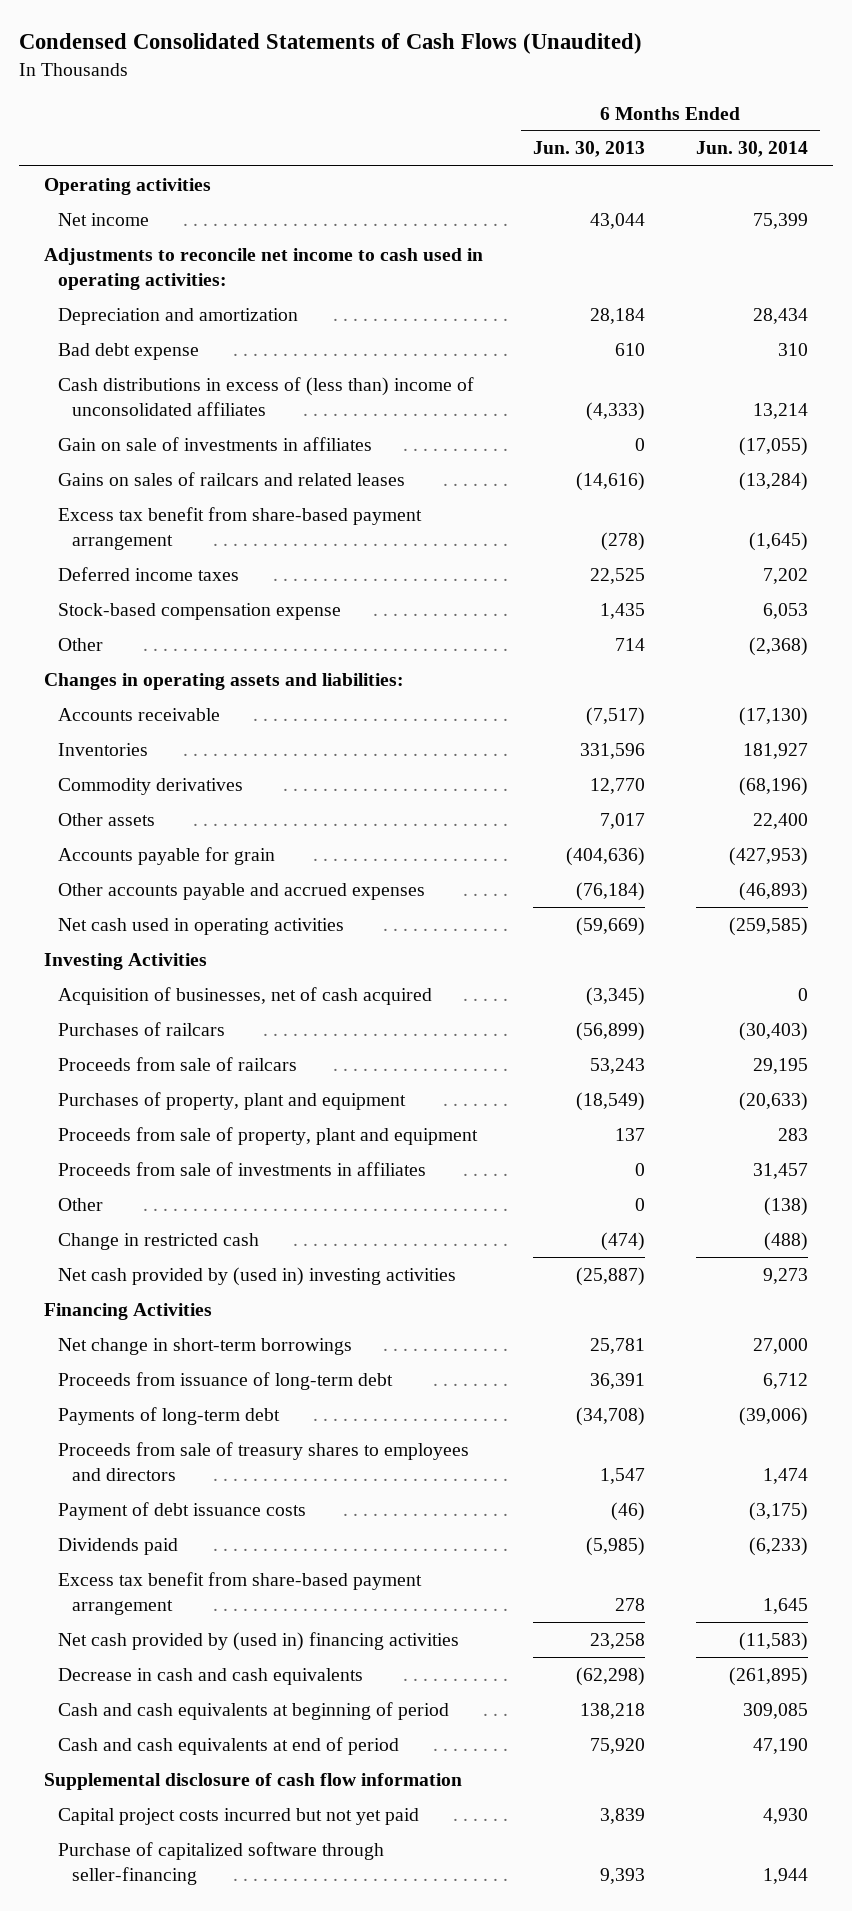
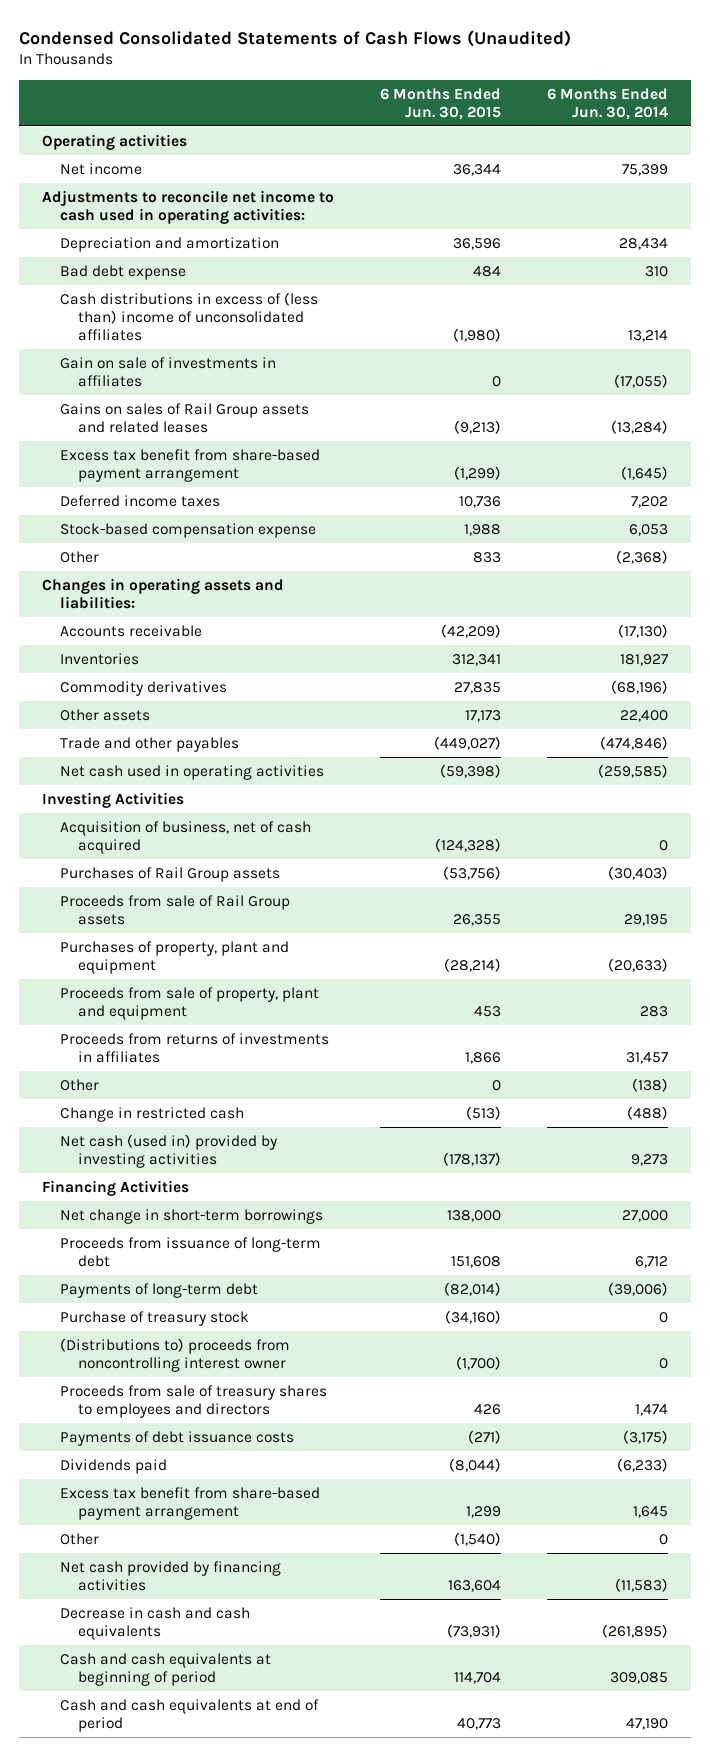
[533,141,646,158] Jun. 30, 2013 -> none
none -> [380,87,502,120] 6 Months Ended Jun. 30, 2015
[58,471,406,486] Gains on sales of railcars and related leases -> [60,402,310,433] Gains on sales of Rail Group assets and related leases
[58,846,276,865] Accounts payable for grain -> none
[58,882,426,900] Other accounts payable and accrued expenses -> none
none -> [60,736,240,752] Trade and other payables
[58,986,433,1005] Acquisition of businesses, net of cash acquired -> [60,820,312,854] Acquisition of business, net of cash acquired
[58,1021,226,1036] Purchases of railcars -> [60,866,281,882] Purchases of Rail Group assets
[58,1056,298,1071] Proceeds from sale of railcars -> [60,894,291,925] Proceeds from sale of Rail Group assets
[58,1161,427,1176] Proceeds from sale of investments in affiliates -> [60,1032,330,1063] Proceeds from returns of investments in affiliates
[58,1266,457,1286] Net cash provided by (used in) investing activities -> [60,1133,278,1168] Net cash (used in) provided by investing activities
none -> [60,1310,250,1326] Purchase of treasury stock
none -> [60,1337,291,1372] (Distributions to) proceeds from noncontrolling interest owner
[58,1501,307,1520] Payment of debt issuance costs -> [60,1430,295,1446] Payments of debt issuance costs
none -> [60,1532,100,1545] Other
[58,1631,460,1651] Net cash provided by (used in) financing activities -> [60,1560,282,1591] Net cash provided by financing activities
[44,1772,463,1790] Supplemental disclosure of cash flow information -> none
[58,1807,420,1825] Capital project costs incurred but not yet paid -> none
[58,1841,385,1885] Purchase of capitalized software through seller-financing -> none

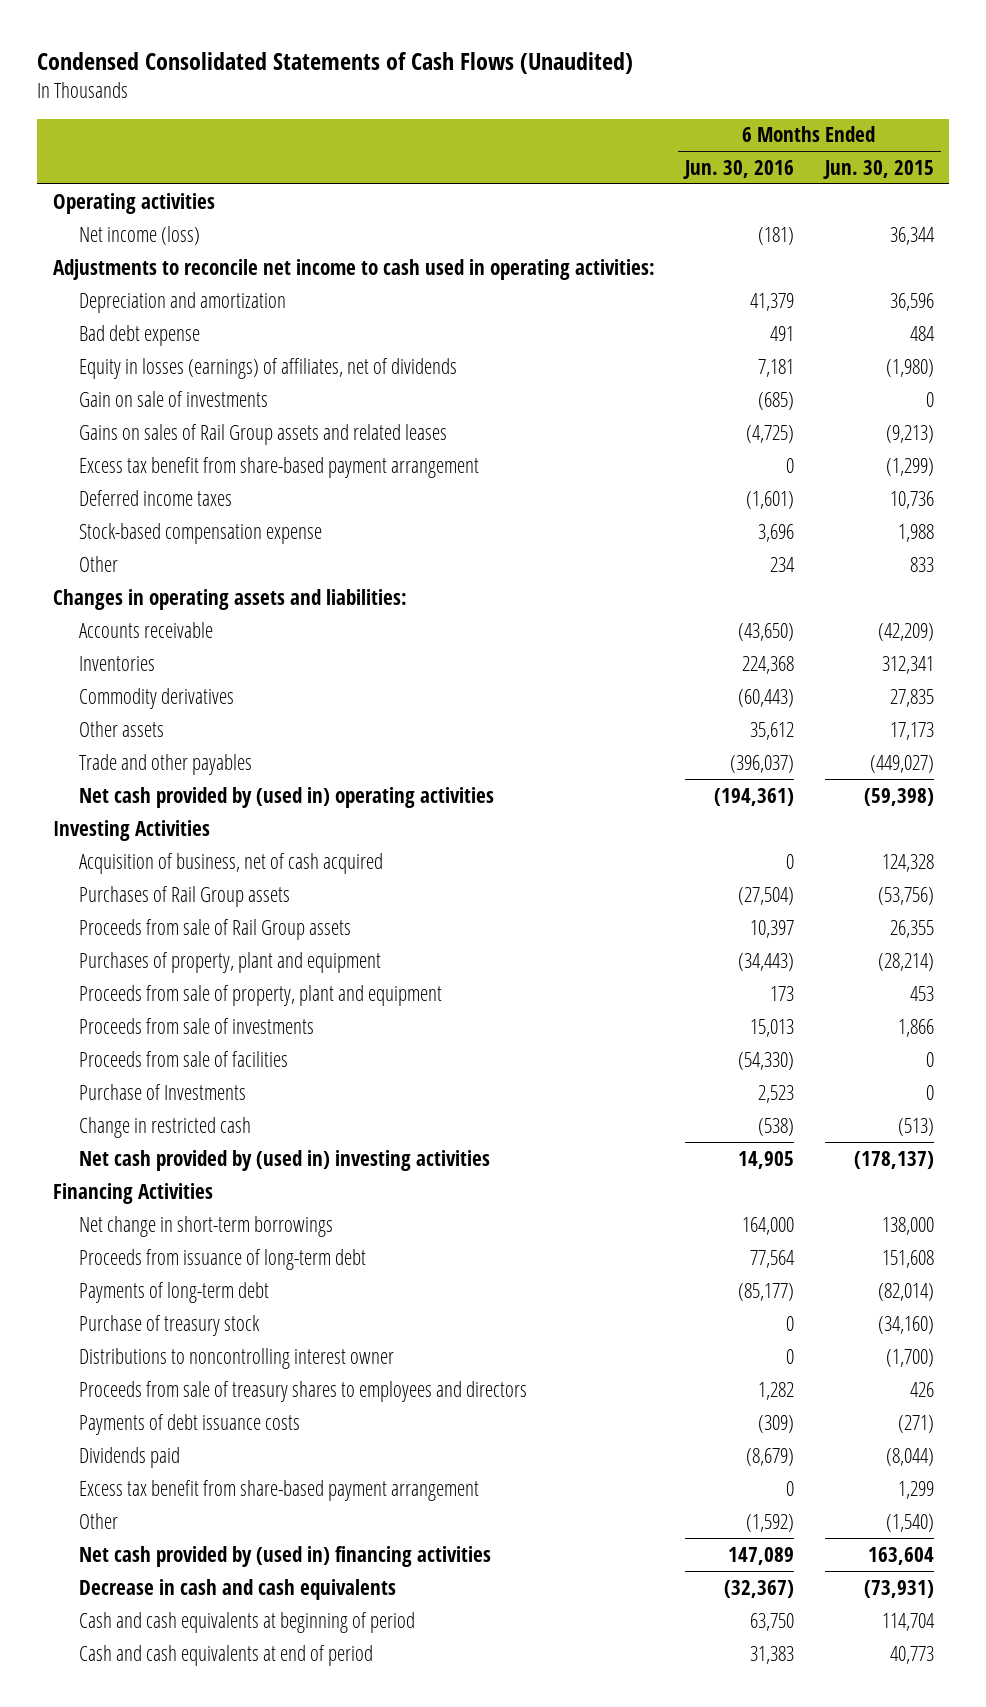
[546,87,668,120] 6 Months Ended Jun. 30, 2014 -> none
none -> [683,159,795,179] Jun. 30, 2016
[60,162,143,175] Net income -> [79,225,201,245] Net income (loss)
[60,291,319,341] Cash distributions in excess of (less than) income of unconsolidated affiliates -> [79,357,458,379] Equity in losses (earnings) of affiliates, net of dividends
[60,356,277,387] Gain on sale of investments in affiliates -> [79,390,269,407] Gain on sale of investments
[60,764,325,780] Net cash used in operating activities -> [79,786,495,808] Net cash provided by (used in) operating activities
[435,837,502,852] (124,328) -> [881,853,934,872] 124,328
[60,1032,330,1063] Proceeds from returns of investments in affiliates -> [79,1017,315,1034] Proceeds from sale of investments
none -> [79,1050,289,1067] Proceeds from sale of facilities
[60,1078,100,1091] Other -> [79,1083,247,1100] Purchase of Investments
[60,1133,278,1168] Net cash (used in) provided by investing activities -> [79,1149,491,1171] Net cash provided by (used in) investing activities
[60,1337,291,1372] (Distributions to) proceeds from noncontrolling interest owner -> [79,1347,395,1369] Distributions to noncontrolling interest owner
[60,1560,282,1591] Net cash provided by financing activities -> [79,1545,492,1567] Net cash provided by (used in) financing activities

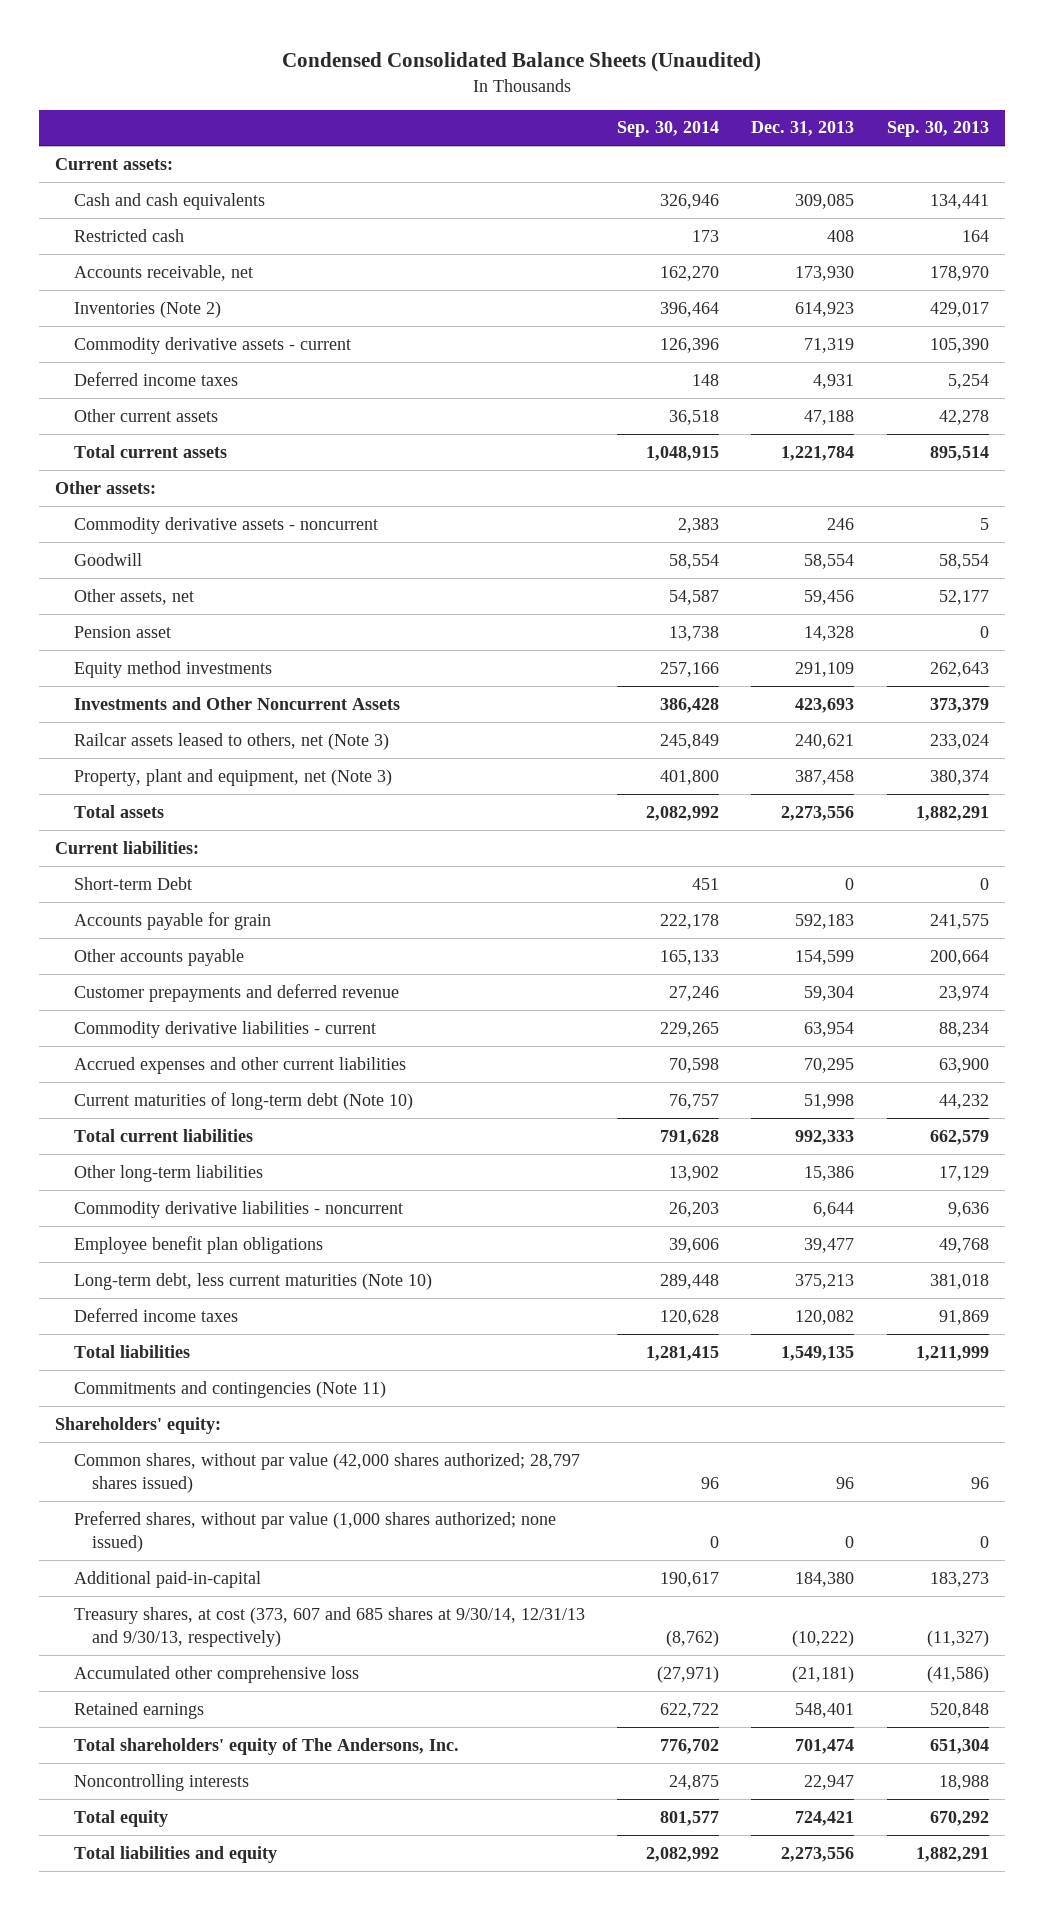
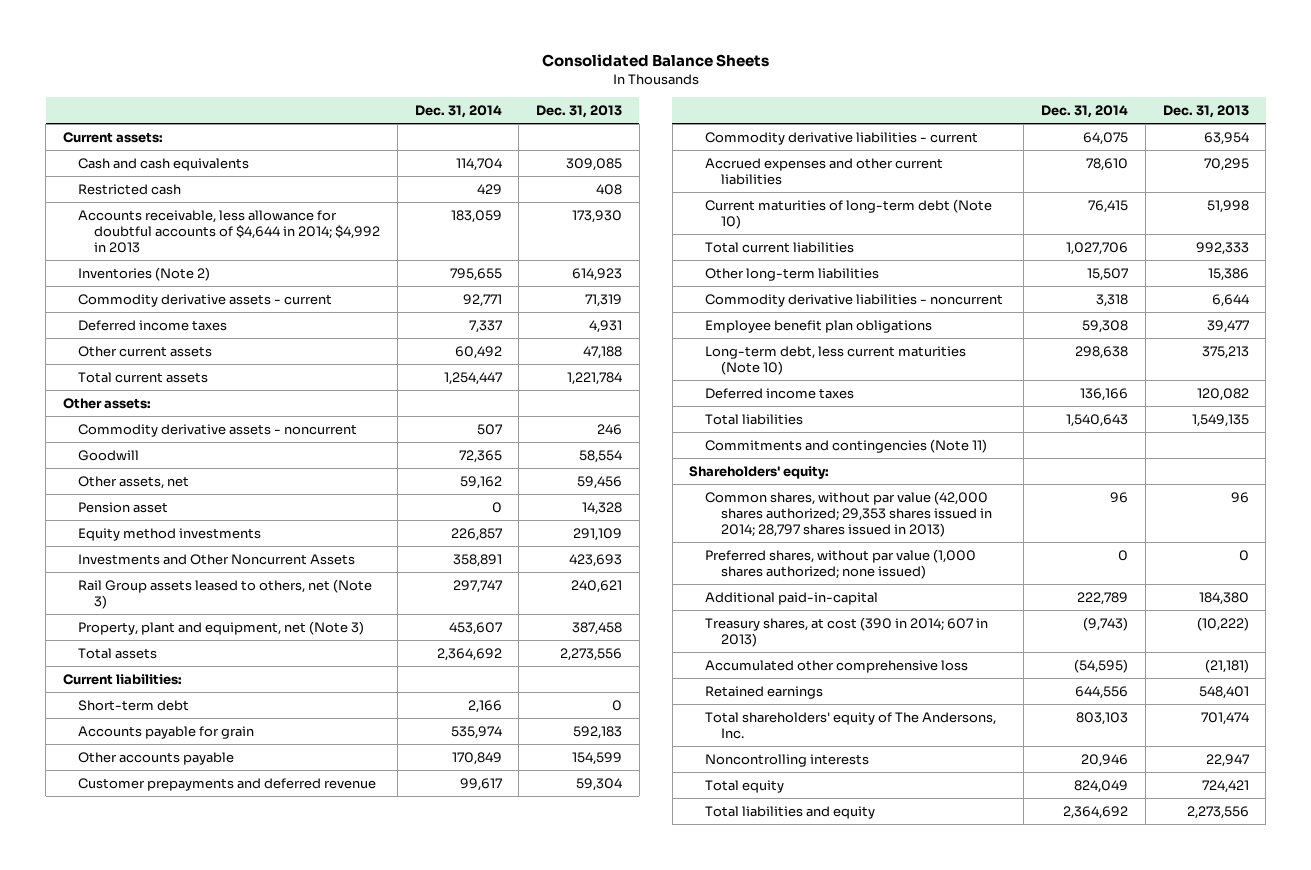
[282,52,762,73] Condensed Consolidated Balance Sheets (Unaudited) -> [541,54,769,68] Consolidated Balance Sheets
[617,121,720,138] Sep. 30, 2014 -> none
[886,121,989,138] Sep. 30, 2013 -> none
none -> [414,105,502,119] Dec. 31, 2014
[73,264,253,281] Accounts receivable, net -> [78,209,381,253] Accounts receivable, less allowance for doubtful accounts of $4,644 in 2014; $4,992 in 2013
[73,732,389,750] Railcar assets leased to others, net (Note 3) -> [78,578,373,609] Rail Group assets leased to others, net (Note 3)
[73,876,192,890] Short-term Debt -> [78,699,190,711] Short-term debt
[73,1452,580,1493] Common shares, without par value (42,000 shares authorized; 28,797 shares issued) -> [705,490,992,537] Common shares, without par value (42,000 shares authorized; 29,353 shares issued in 2014; 28,797 shares issued in 2013)
[73,1606,585,1647] Treasury shares, at cost (373, 607 and 685 shares at 9/30/14, 12/31/13 and 9/30/13, respectively) -> [705,616,989,647] Treasury shares, at cost (390 in 2014; 607 in 2013)

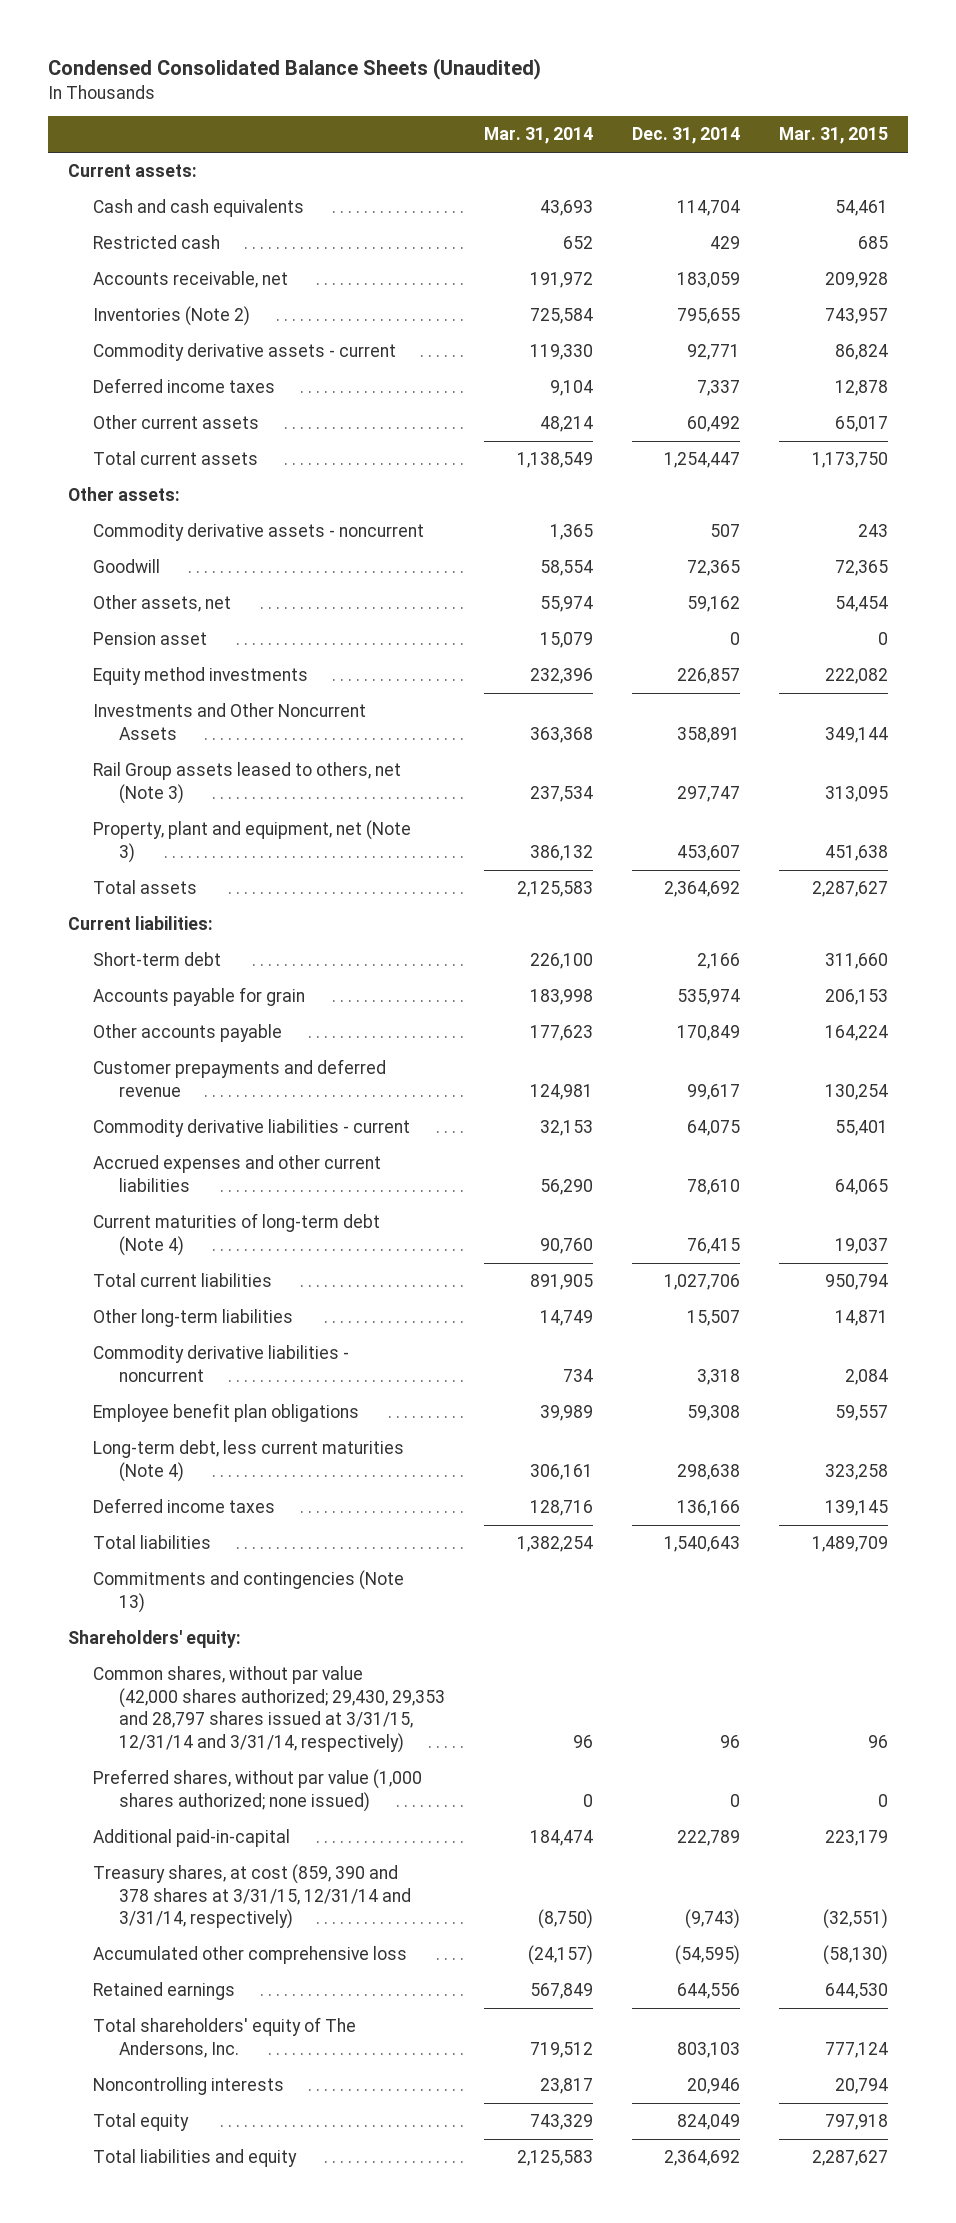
[541,54,769,68] Consolidated Balance Sheets -> [48,58,542,81] Condensed Consolidated Balance Sheets (Unaudited)
[535,105,622,119] Dec. 31, 2013 -> none
none -> [483,127,593,145] Mar. 31, 2014
none -> [779,127,889,145] Mar. 31, 2015
[78,209,381,253] Accounts receivable, less allowance for doubtful accounts of $4,644 in 2014; $4,992 in 2013 -> [93,271,289,289] Accounts receivable, net
[705,198,993,229] Current maturities of long-term debt (Note 10) -> [93,1213,381,1256] Current maturities of long-term debt (Note 4)
[705,345,967,375] Long-term debt, less current maturities (Note 10) -> [93,1440,405,1482] Long-term debt, less current maturities (Note 4)
[705,438,988,453] Commitments and contingencies (Note 11) -> [93,1570,405,1613] Commitments and contingencies (Note 13)
[705,490,992,537] Common shares, without par value (42,000 shares authorized; 29,353 shares issued in 2014; 28,797 shares issued in 2013) -> [93,1666,445,1754] Common shares, without par value (42,000 shares authorized; 29,430, 29,353 and 28,797 shares issued at 3/31/15, 12/31/14 and 3/31/14, respectively)
[705,616,989,647] Treasury shares, at cost (390 in 2014; 607 in 2013) -> [93,1864,411,1930] Treasury shares, at cost (859, 390 and 378 shares at 3/31/15, 12/31/14 and 3/31/14, respectively)

